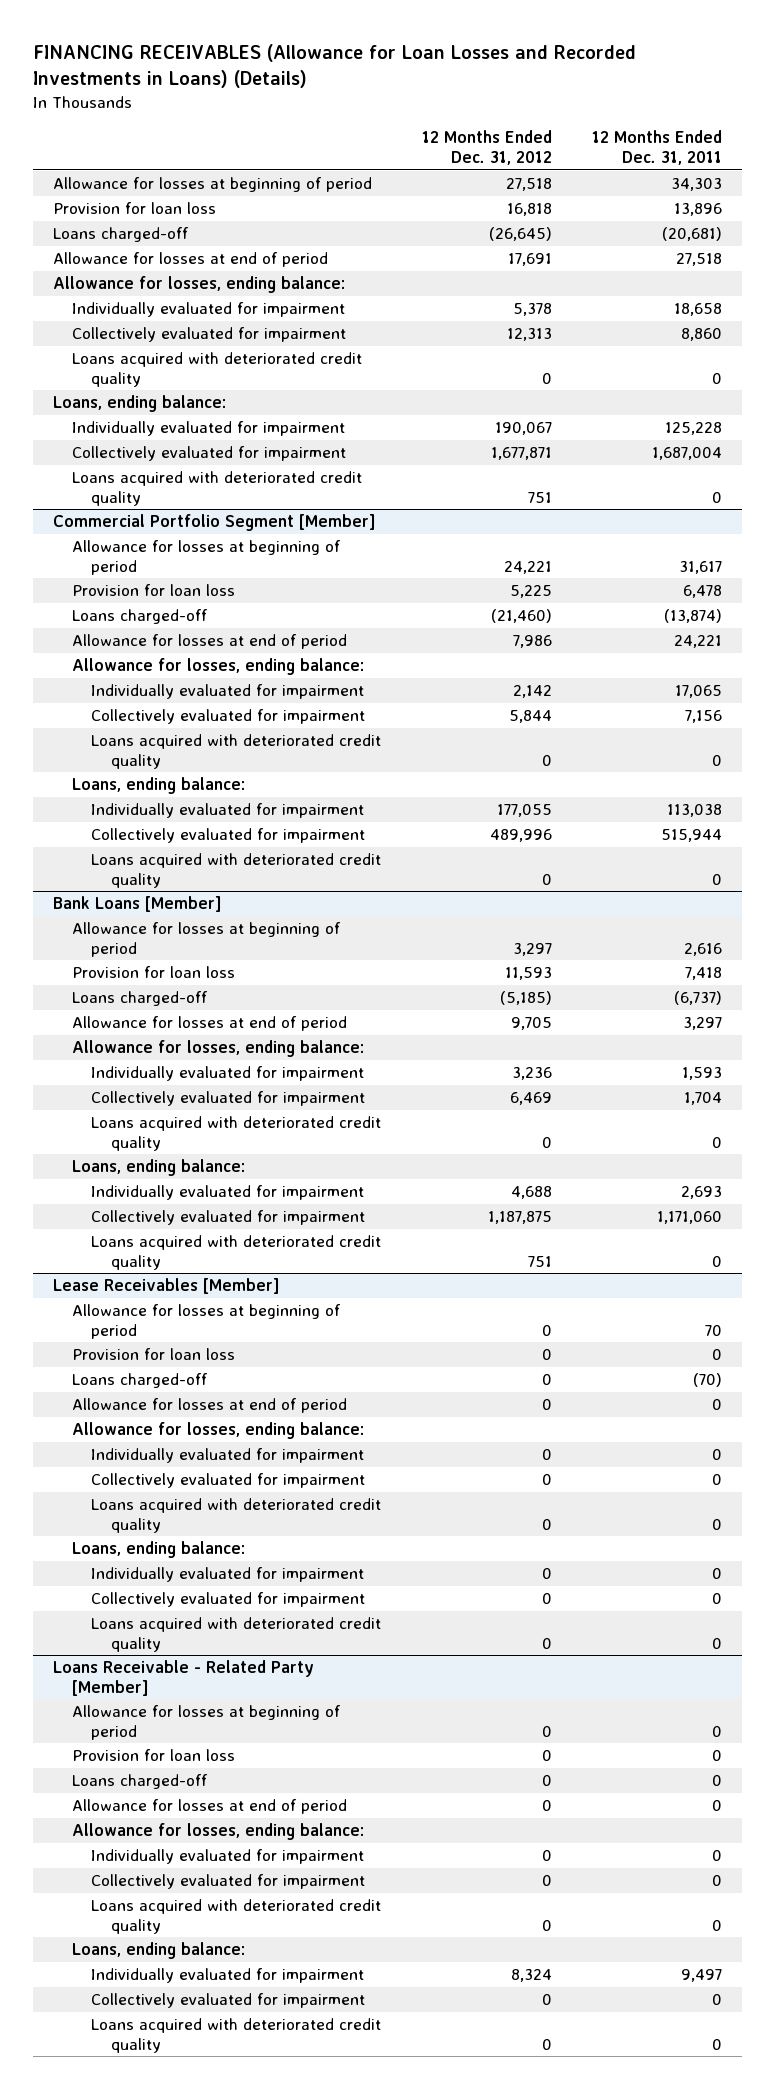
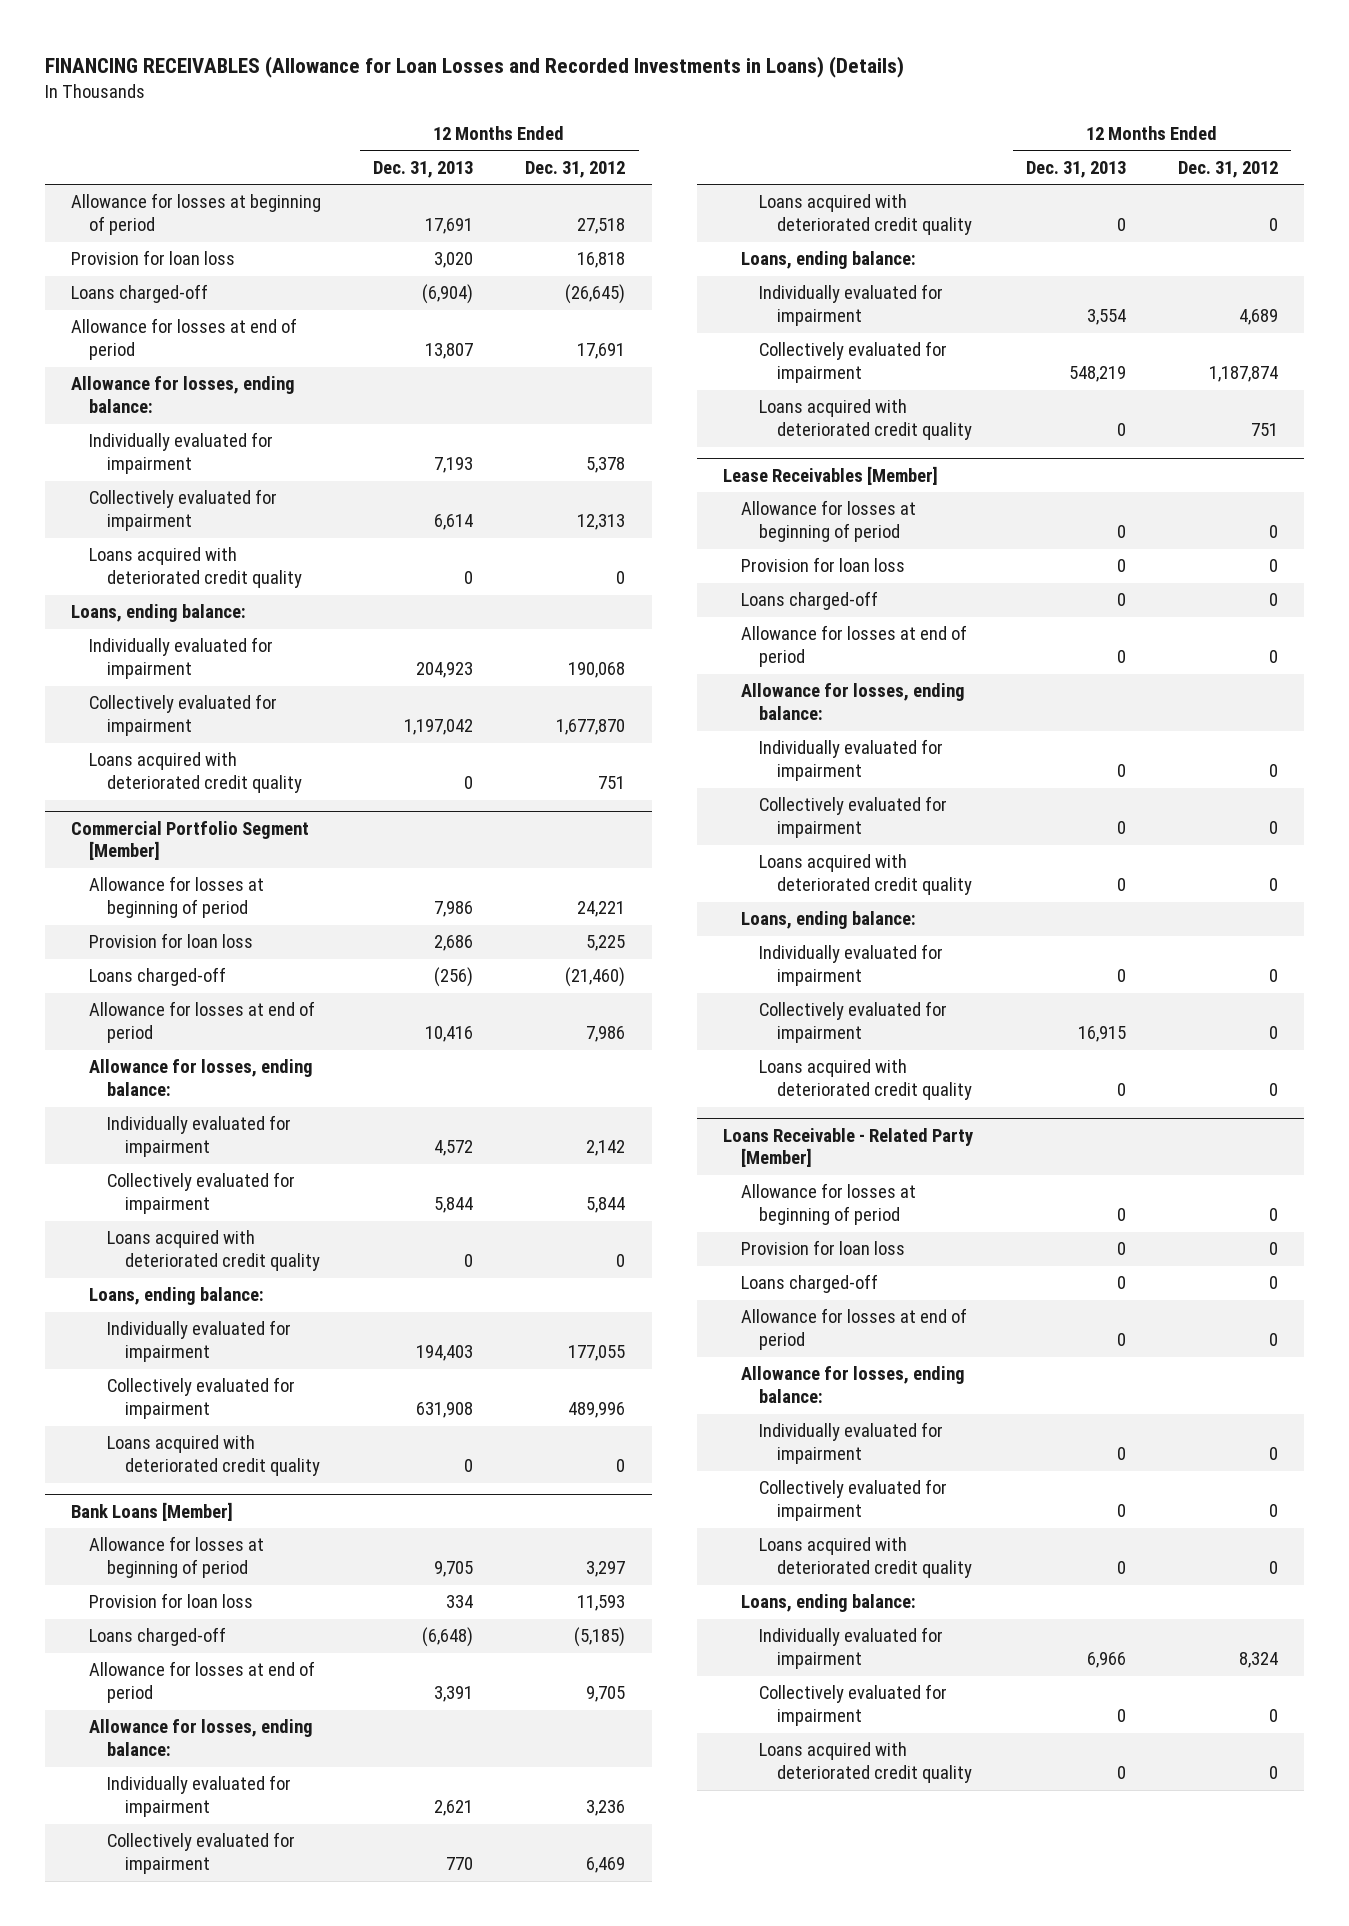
[591,130,722,166] 12 Months Ended Dec. 31, 2011 -> none
none -> [373,160,474,178] Dec. 31, 2013
[494,422,552,436] 190,067 -> [568,662,626,679] 190,068
[490,447,552,461] 1,677,871 -> [556,719,626,736] 1,677,870
[510,1186,552,1200] 4,688 -> [1238,309,1278,326] 4,689
[487,1211,552,1225] 1,187,875 -> [1208,366,1278,383] 1,187,874

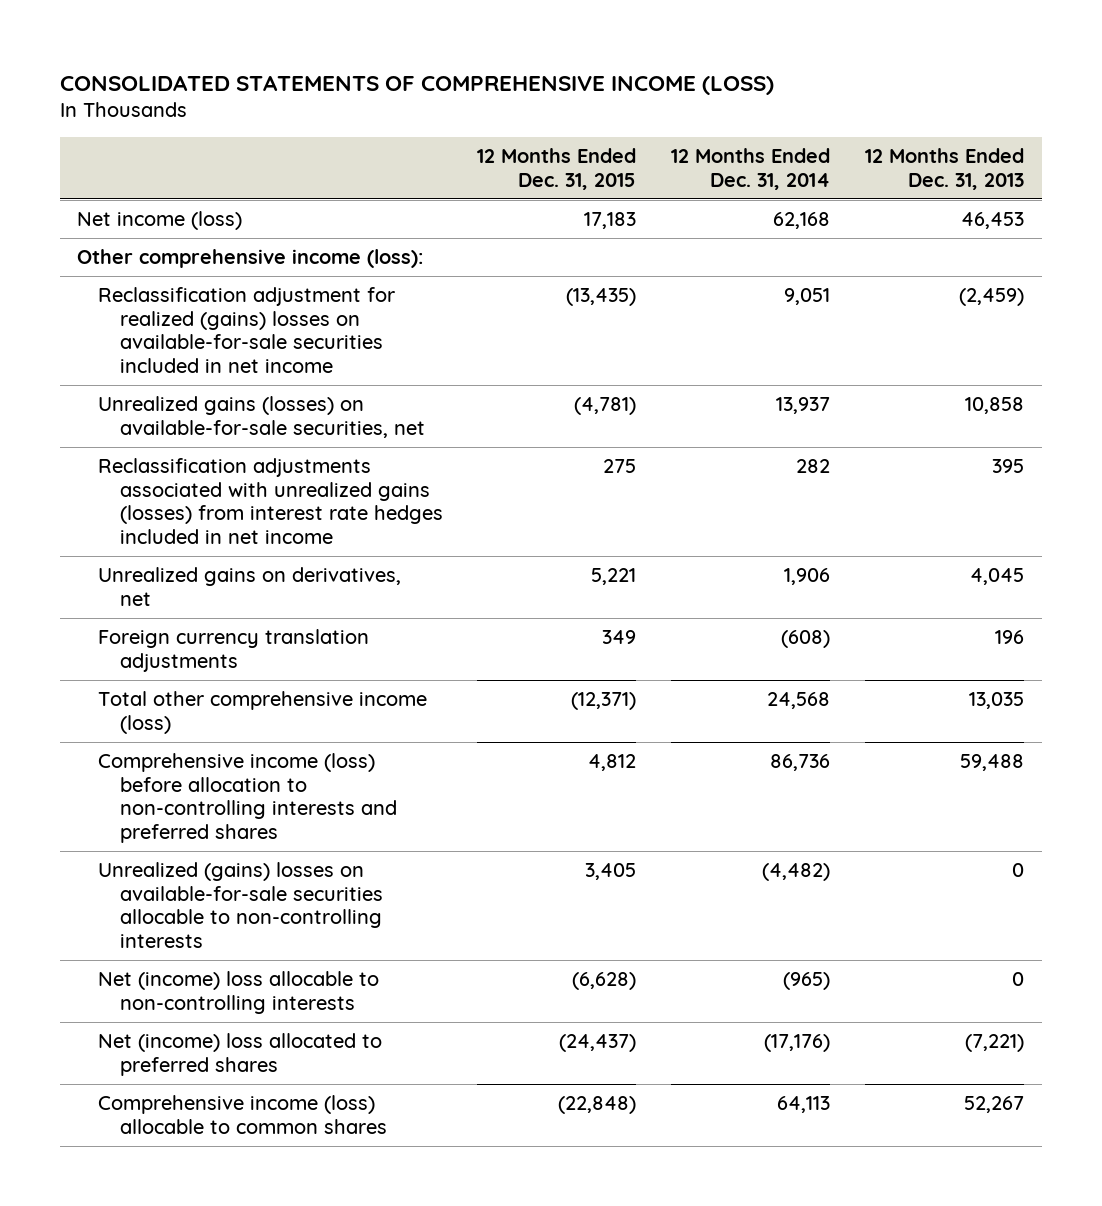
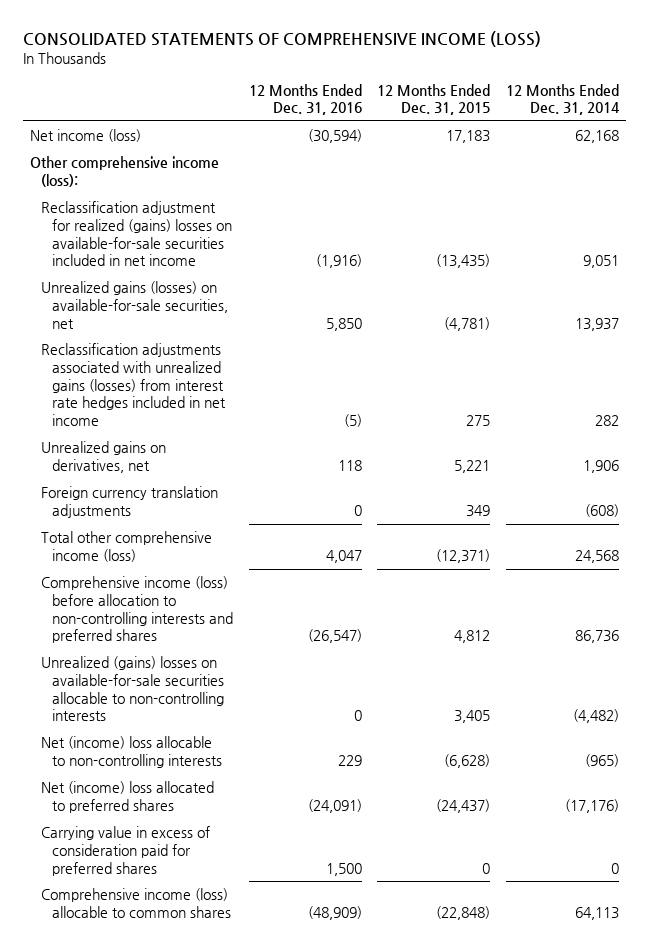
[865,147,1025,190] 12 Months Ended Dec. 31, 2013 -> none
none -> [248,83,362,116] 12 Months Ended Dec. 31, 2016
none -> [41,826,211,876] Carrying value in excess of consideration paid for preferred shares

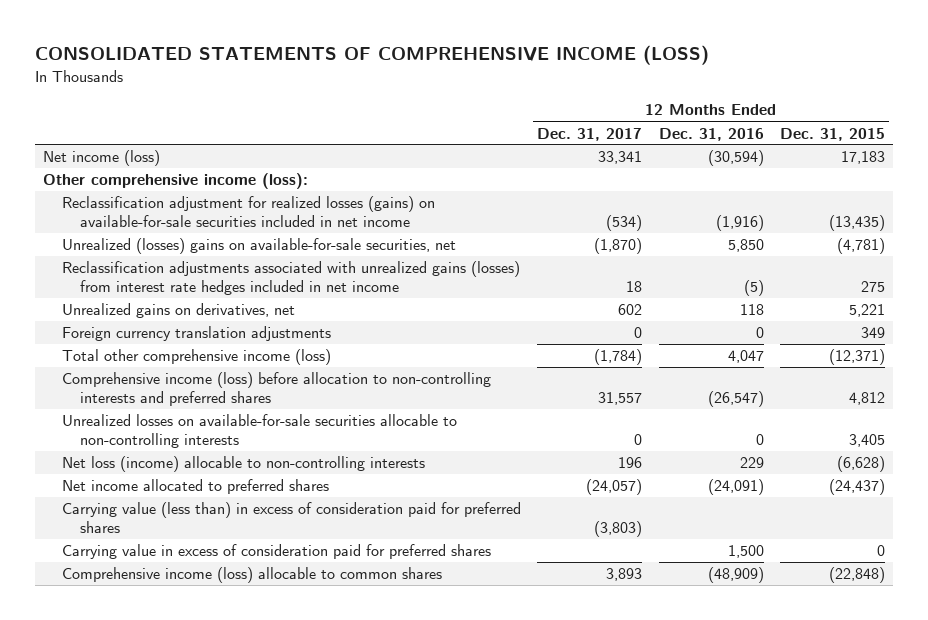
[505,83,620,116] 12 Months Ended Dec. 31, 2014 -> none
none -> [537,127,643,141] Dec. 31, 2017
[41,201,233,267] Reclassification adjustment for realized (gains) losses on available-for-sale securities included in net income -> [61,196,435,228] Reclassification adjustment for realized losses (gains) on available-for-sale securities included in net income
[41,281,229,329] Unrealized gains (losses) on available-for-sale securities, net -> [61,238,456,255] Unrealized (losses) gains on available-for-sale securities, net
[41,656,225,722] Unrealized (gains) losses on available-for-sale securities allocable to non-controlling interests -> [61,414,457,449] Unrealized losses on available-for-sale securities allocable to non-controlling interests
[41,736,223,768] Net (income) loss allocable to non-controlling interests -> [61,456,425,473] Net loss (income) allocable to non-controlling interests
[41,781,215,813] Net (income) loss allocated to preferred shares -> [61,479,329,495] Net income allocated to preferred shares
none -> [61,502,521,534] Carrying value (less than) in excess of consideration paid for preferred shares

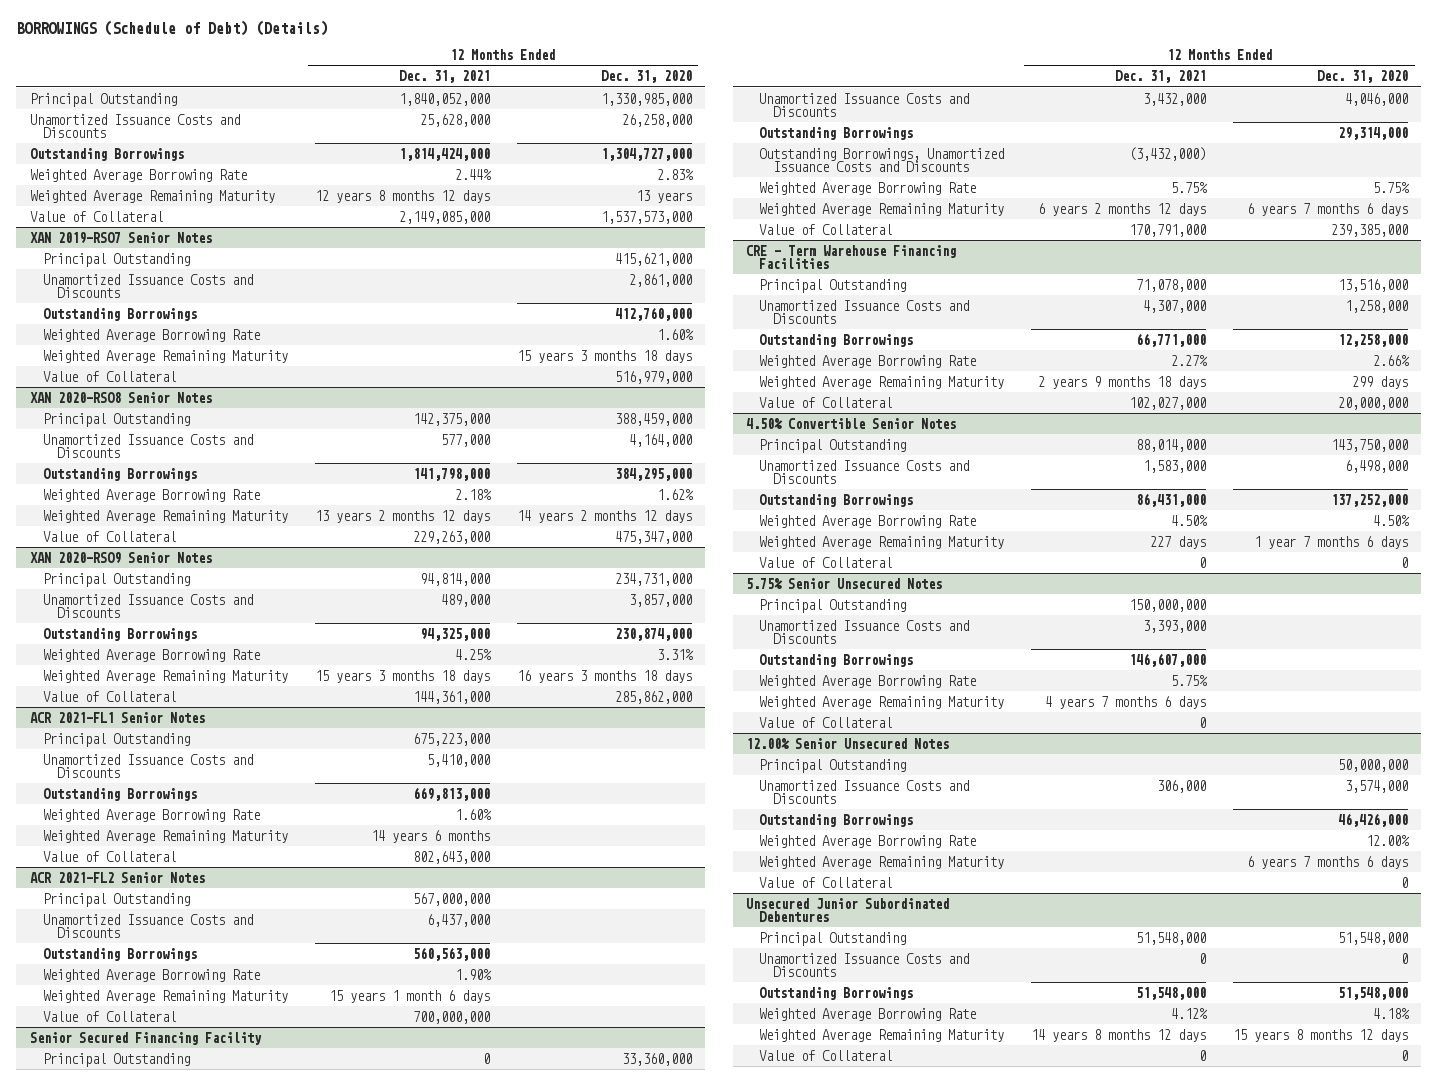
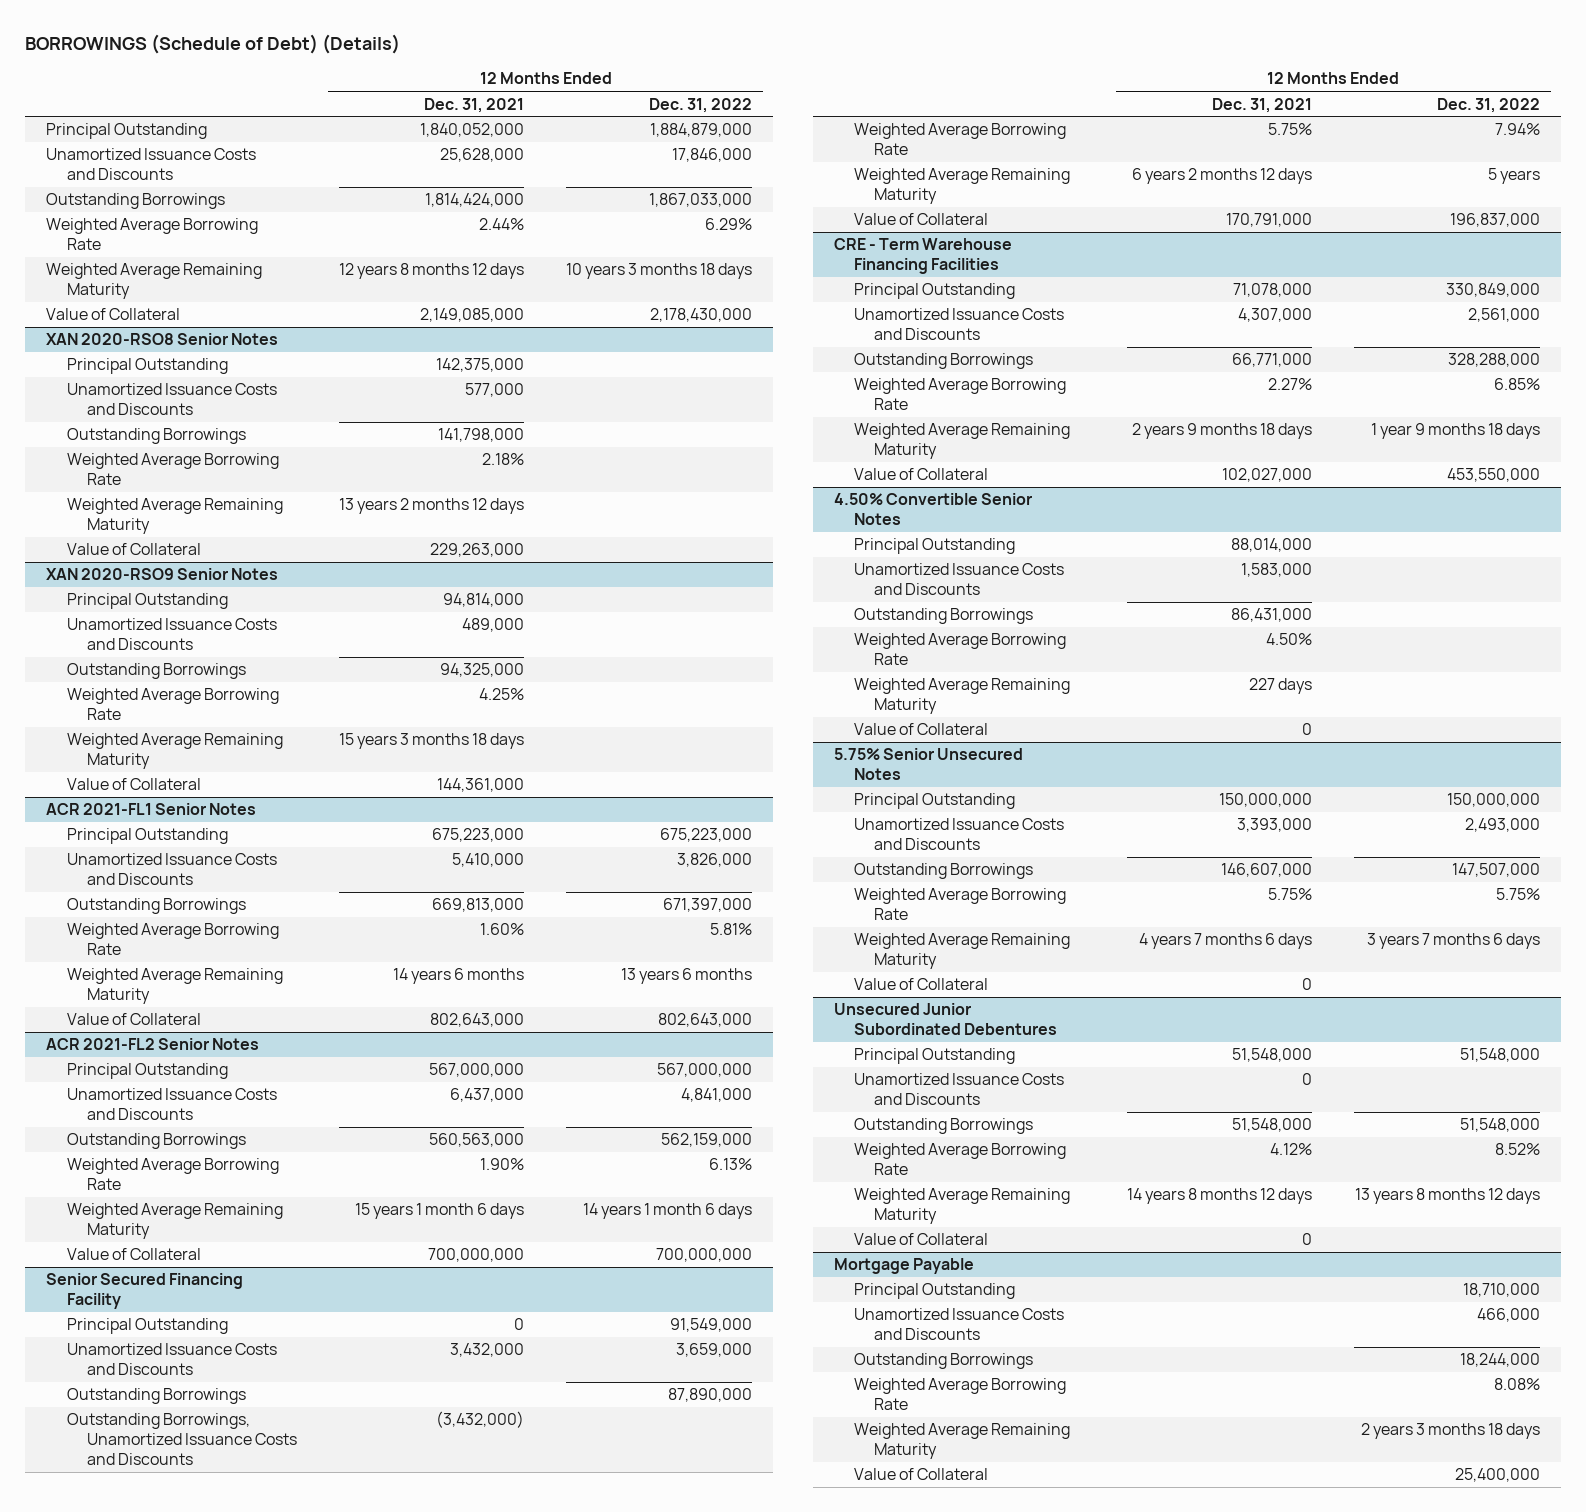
[600,70,692,84] Dec. 31, 2020 -> none
none -> [649,97,753,113] Dec. 31, 2022
[29,231,212,244] XAN 2019-RSO7 Senior Notes -> none
[43,252,191,267] Principal Outstanding -> none
[43,273,254,298] Unamortized Issuance Costs and Discounts -> none
[43,307,198,321] Outstanding Borrowings -> none
[43,328,261,342] Weighted Average Borrowing Rate -> none
[43,349,289,363] Weighted Average Remaining Maturity -> none
[43,370,177,382] Value of Collateral -> none
[745,737,949,749] 12.00% Senior Unsecured Notes -> none
[759,758,907,773] Principal Outstanding -> none
[759,779,970,804] Unamortized Issuance Costs and Discounts -> none
[759,813,914,827] Outstanding Borrowings -> none
[759,834,977,848] Weighted Average Borrowing Rate -> none
[759,855,1005,869] Weighted Average Remaining Maturity -> none
[759,876,893,888] Value of Collateral -> none
none -> [834,1258,975,1275] Mortgage Payable
none -> [854,1283,1016,1300] Principal Outstanding
none -> [854,1308,1065,1341] Unamortized Issuance Costs and Discounts
none -> [854,1353,1034,1370] Outstanding Borrowings
none -> [854,1378,1067,1411] Weighted Average Borrowing Rate
none -> [854,1423,1071,1460] Weighted Average Remaining Maturity
none -> [854,1468,989,1481] Value of Collateral

